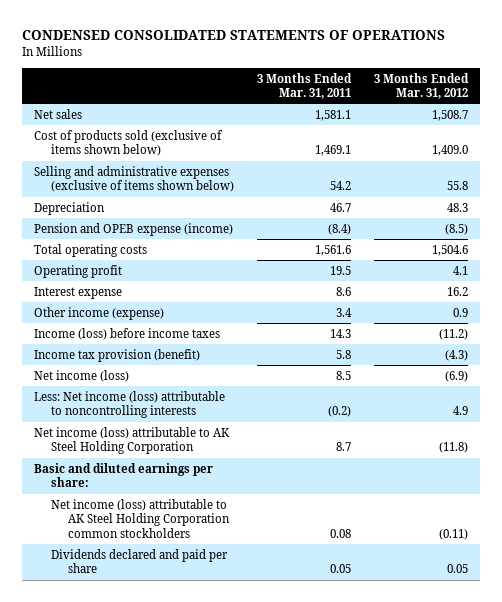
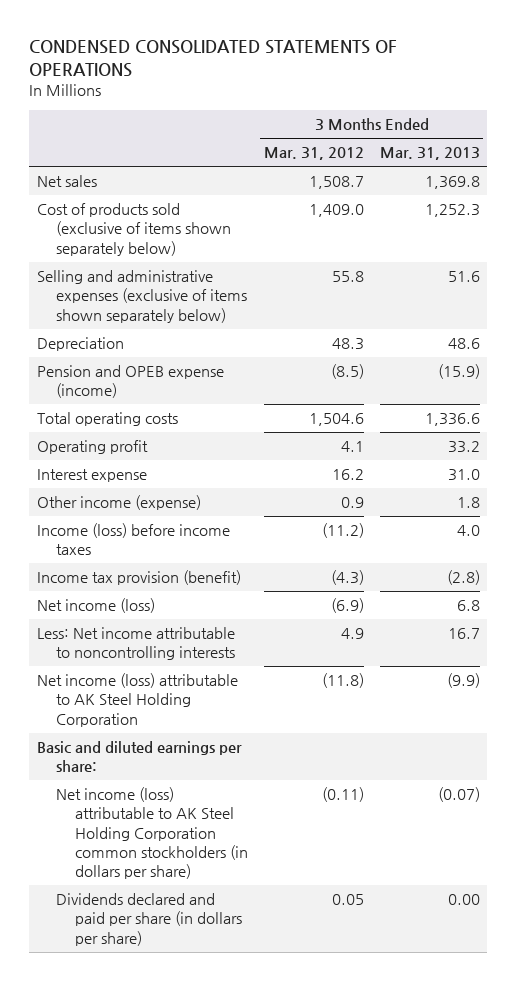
[256,72,352,100] 3 Months Ended Mar. 31, 2011 -> none
none -> [379,147,480,161] Mar. 31, 2013
[33,129,223,157] Cost of products sold (exclusive of items shown below) -> [36,203,232,256] Cost of products sold (exclusive of items shown separately below)
[33,165,234,193] Selling and administrative expenses (exclusive of items shown below) -> [36,270,248,323] Selling and administrative expenses (exclusive of items shown separately below)
[33,390,225,419] Less: Net income (loss) attributable to noncontrolling interests -> [36,627,236,661] Less: Net income attributable to noncontrolling interests
[50,498,230,538] Net income (loss) attributable to AK Steel Holding Corporation common stockholders -> [56,787,249,880] Net income (loss) attributable to AK Steel Holding Corporation common stockholders (in dollars per share)
[50,548,228,574] Dividends declared and paid per share -> [56,893,243,946] Dividends declared and paid per share (in dollars per share)

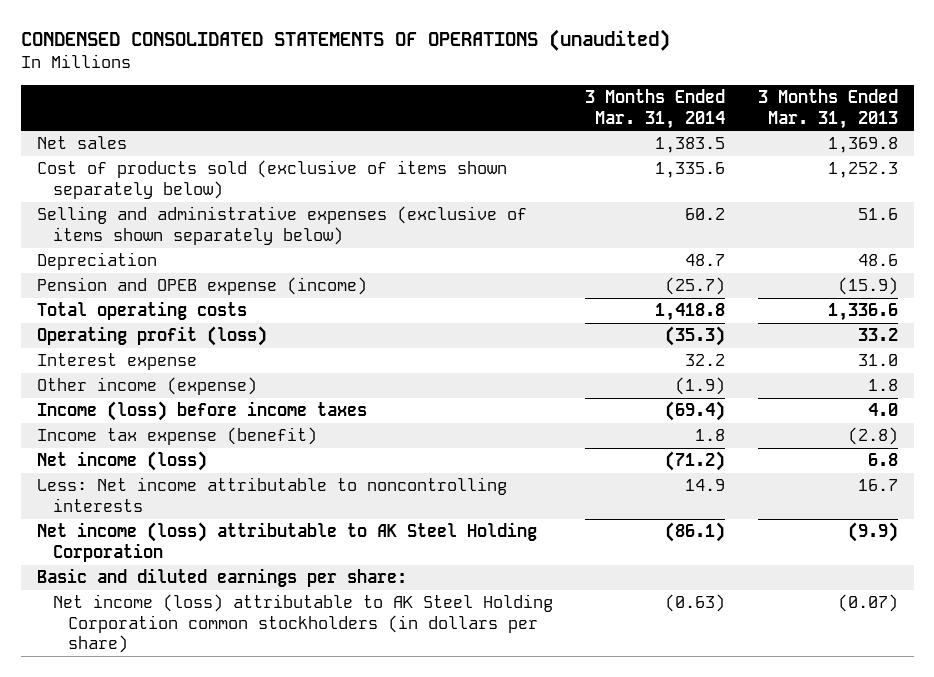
[29,40,398,78] CONDENSED CONSOLIDATED STATEMENTS OF OPERATIONS -> [20,29,670,52] CONDENSED CONSOLIDATED STATEMENTS OF OPERATIONS (unaudited)
[263,147,364,161] Mar. 31, 2012 -> none
none -> [585,88,726,129] 3 Months Ended Mar. 31, 2014
[36,440,148,455] Operating profit -> [36,326,267,347] Operating profit (loss)
[36,570,241,586] Income tax provision (benefit) -> [36,427,317,446] Income tax expense (benefit)
[56,893,243,946] Dividends declared and paid per share (in dollars per share) -> none

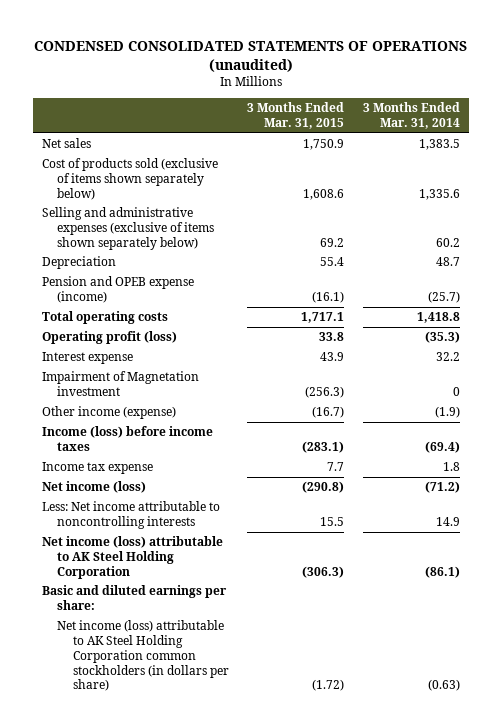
[757,88,898,129] 3 Months Ended Mar. 31, 2013 -> none
none -> [247,102,345,130] 3 Months Ended Mar. 31, 2015
none -> [41,371,199,397] Impairment of Magnetation investment
[36,427,317,446] Income tax expense (benefit) -> [41,462,153,475] Income tax expense

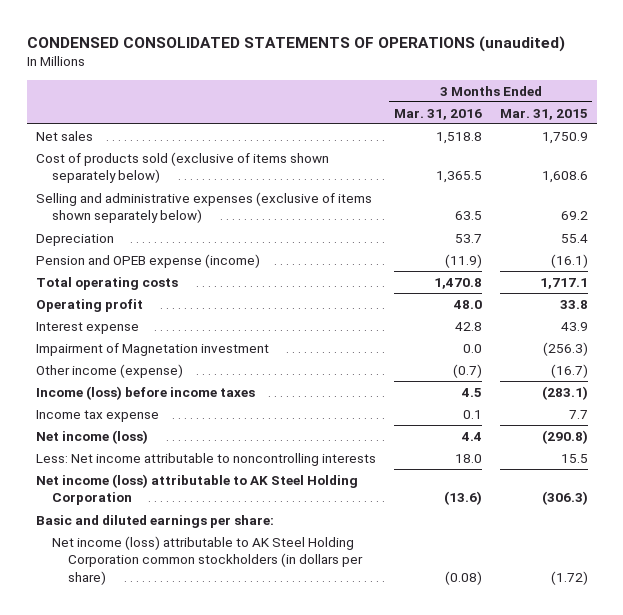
[362,102,460,130] 3 Months Ended Mar. 31, 2014 -> none
none -> [393,108,482,120] Mar. 31, 2016
[41,331,177,345] Operating profit (loss) -> [35,298,143,312] Operating profit

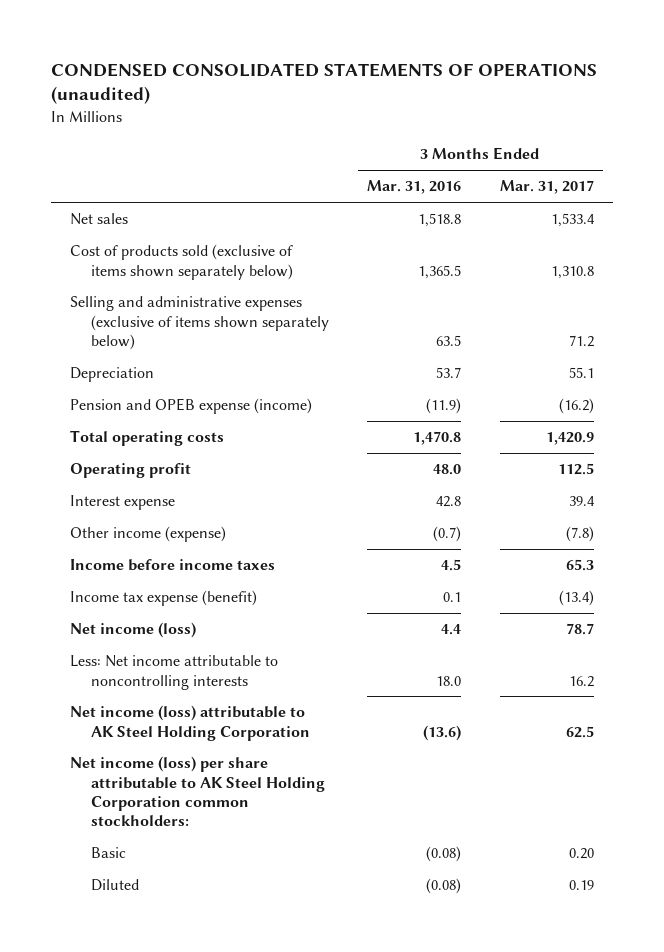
[499,108,588,120] Mar. 31, 2015 -> none
none -> [499,180,594,195] Mar. 31, 2017
[35,342,269,356] Impairment of Magnetation investment -> none
[35,385,255,400] Income (loss) before income taxes -> [69,559,275,572] Income before income taxes
[35,409,159,422] Income tax expense -> [69,590,257,607] Income tax expense (benefit)
[51,535,363,585] Net income (loss) attributable to AK Steel Holding Corporation common stockholders (in dollars per share) -> none
[35,514,274,528] Basic and diluted earnings per share: -> [69,756,325,827] Net income (loss) per share attributable to AK Steel Holding Corporation common stockholders:
none -> [90,847,126,859] Basic
none -> [90,879,139,892] Diluted

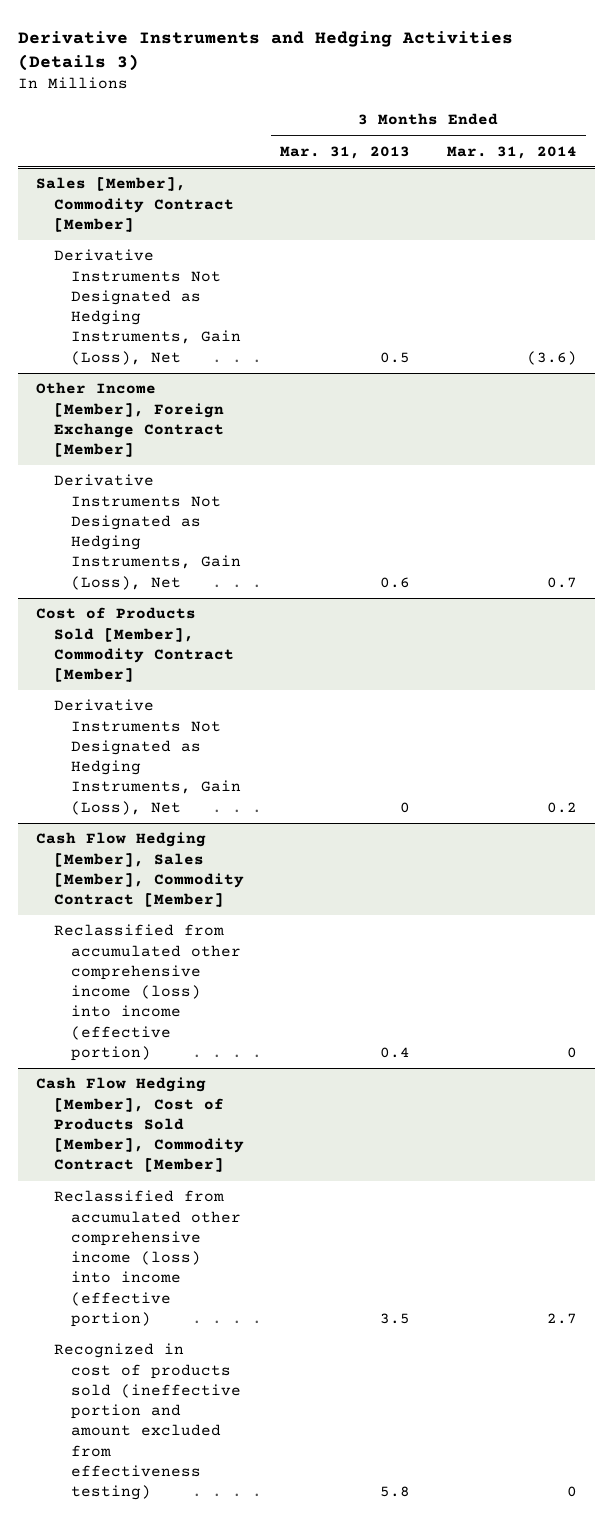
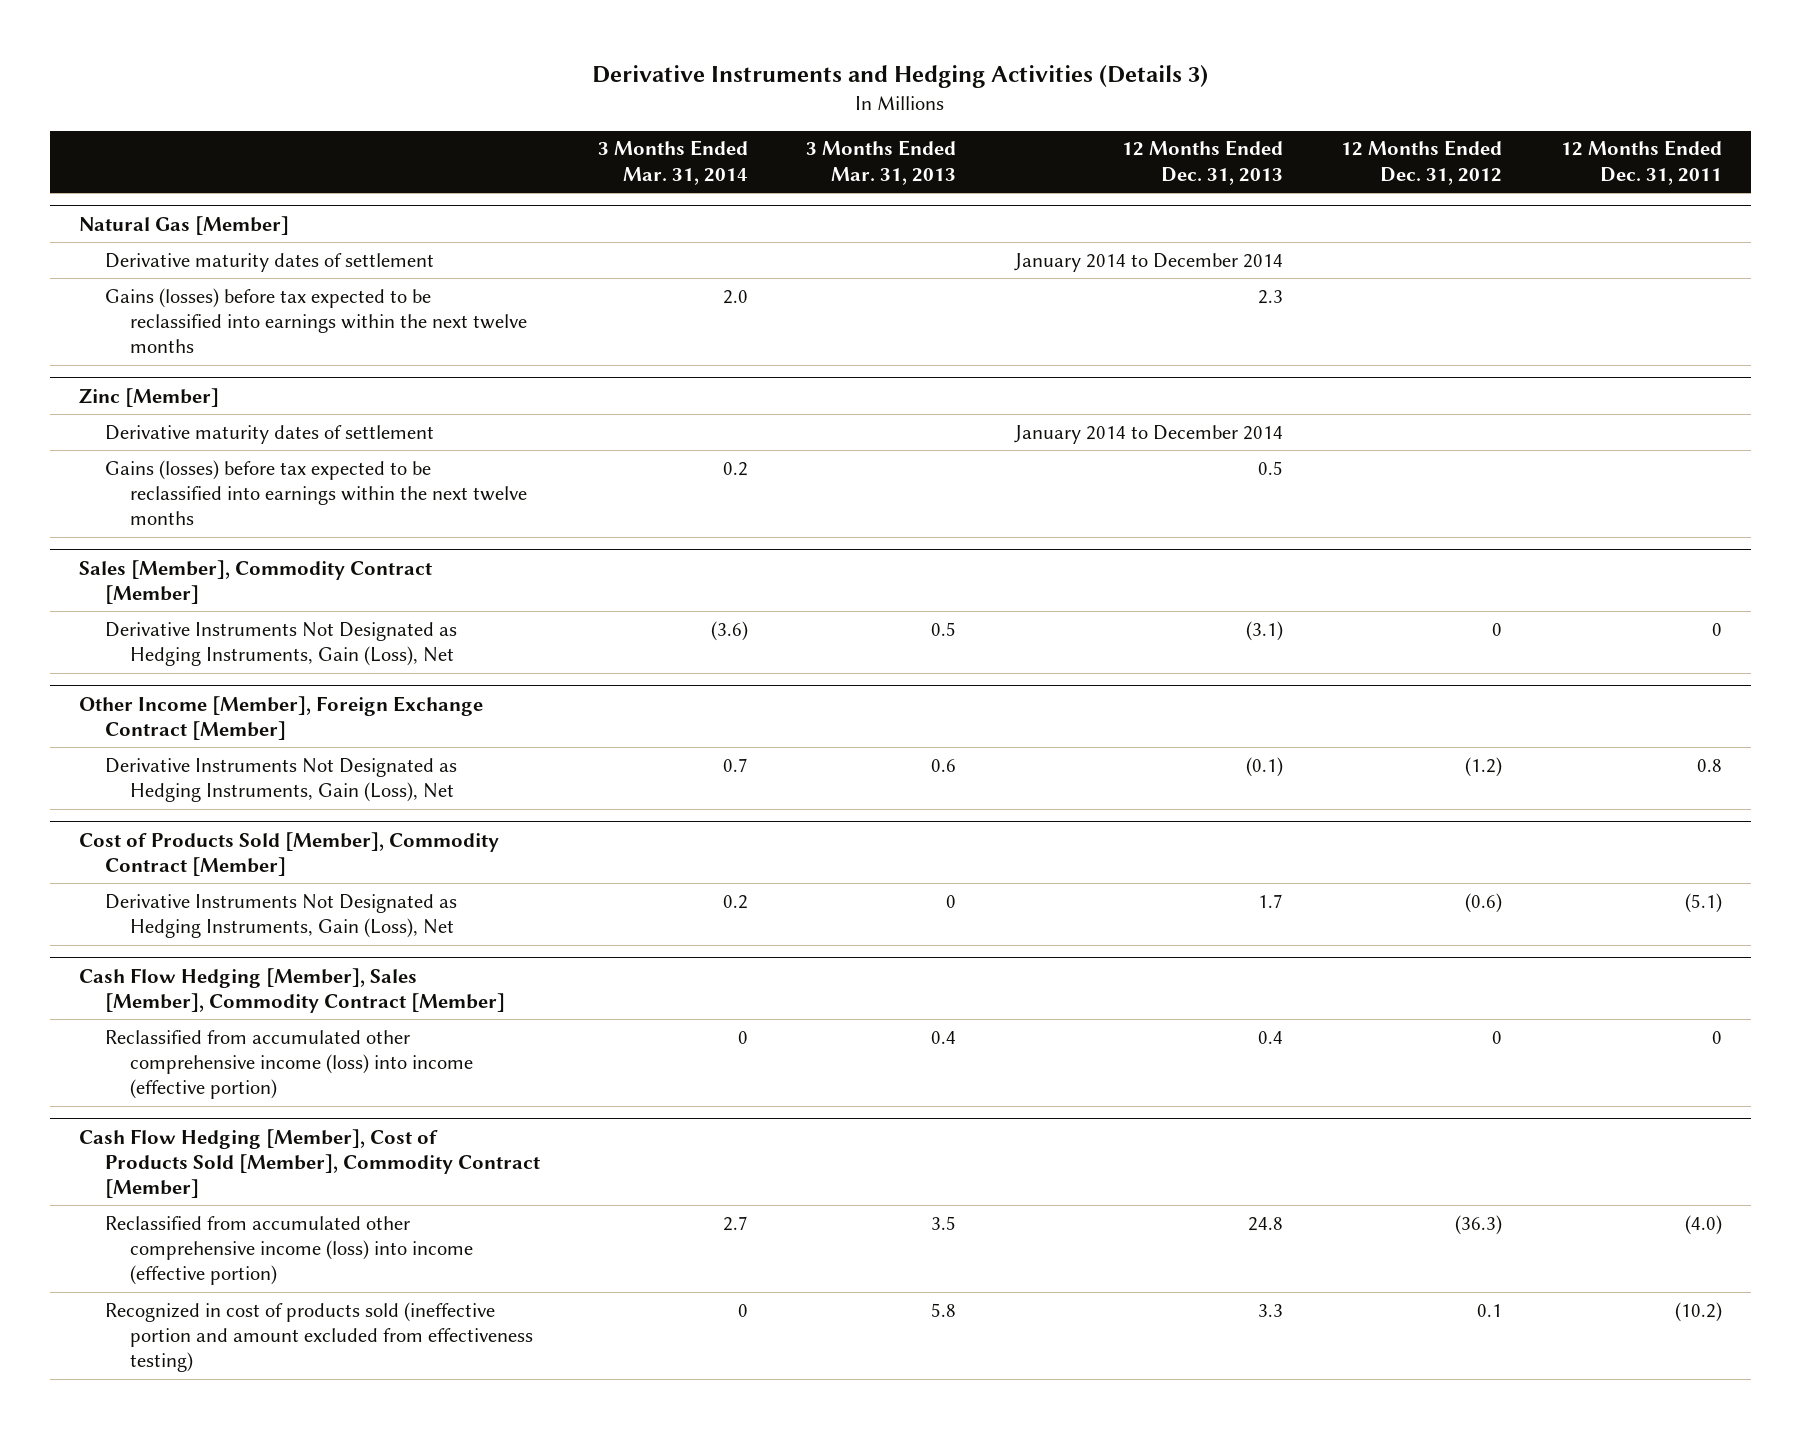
none -> [1121,140,1283,185] 12 Months Ended Dec. 31, 2013
none -> [1341,140,1503,185] 12 Months Ended Dec. 31, 2012
none -> [1560,140,1722,185] 12 Months Ended Dec. 31, 2011
none -> [79,215,290,235] Natural Gas [Member]
none -> [104,252,434,272] Derivative maturity dates of settlement
none -> [104,287,528,354] Gains (losses) before tax expected to be reclassified into earnings within the next twelve months
none -> [79,387,220,407] Zinc [Member]
none -> [104,424,434,444] Derivative maturity dates of settlement
none -> [104,459,528,526] Gains (losses) before tax expected to be reclassified into earnings within the next twelve months

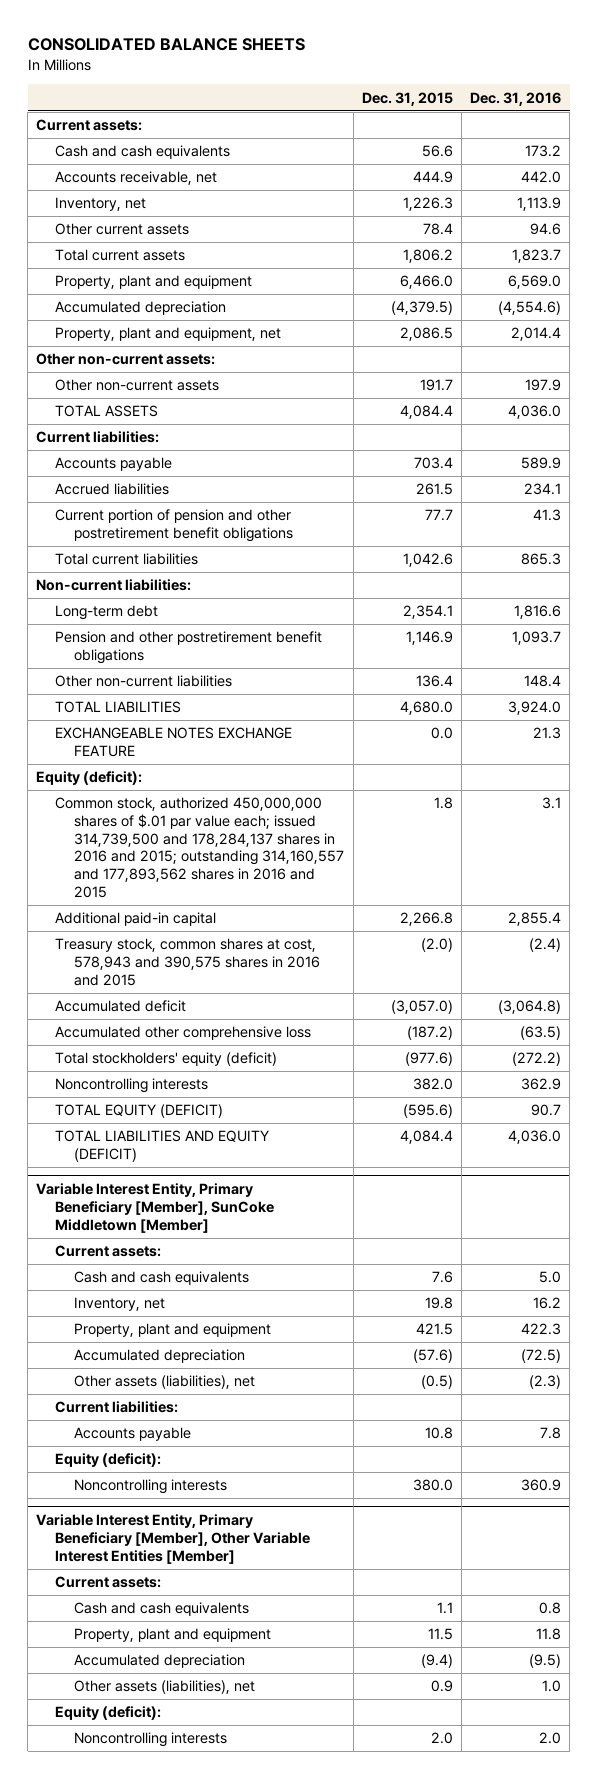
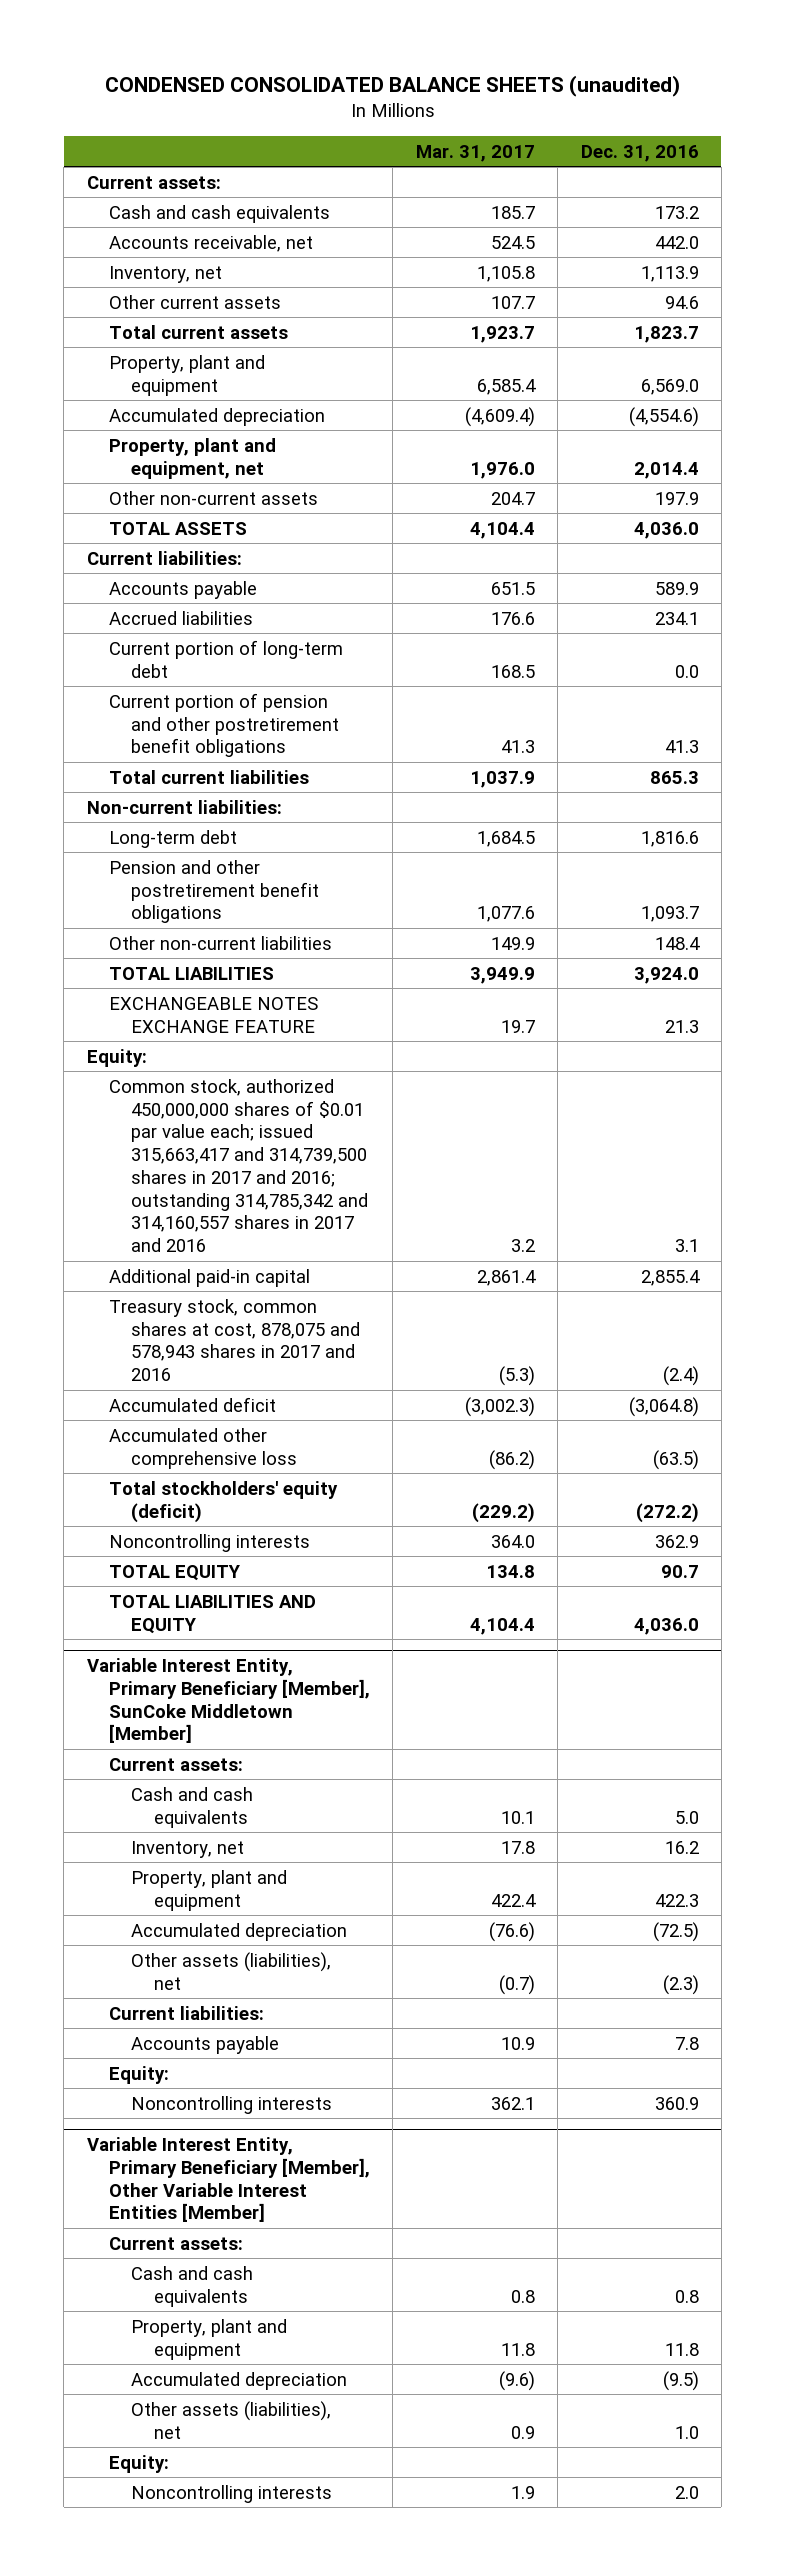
[27,38,305,52] CONSOLIDATED BALANCE SHEETS -> [104,75,680,98] CONDENSED CONSOLIDATED BALANCE SHEETS (unaudited)
[361,91,453,106] Dec. 31, 2015 -> none
none -> [415,144,535,162] Mar. 31, 2017
[36,353,216,366] Other non-current assets: -> none
none -> [109,639,344,678] Current portion of long-term debt
[36,771,143,786] Equity (deficit): -> [86,1048,147,1067] Equity:
[55,797,345,898] Common stock, authorized 450,000,000 shares of $.01 par value each; issued 314,739,500 and 178,284,137 shares in 2016 and 2015; outstanding 314,160,557 and 177,893,562 shares in 2016 and 2015 -> [109,1078,369,1253] Common stock, authorized 450,000,000 shares of $0.01 par value each; issued 315,663,417 and 314,739,500 shares in 2017 and 2016; outstanding 314,785,342 and 314,160,557 shares in 2017 and 2016
[55,938,321,986] Treasury stock, common shares at cost, 578,943 and 390,575 shares in 2016 and 2015 -> [109,1298,361,1382] Treasury stock, common shares at cost, 878,075 and 578,943 shares in 2017 and 2016
[55,1104,224,1119] TOTAL EQUITY (DEFICIT) -> [109,1564,241,1581] TOTAL EQUITY
[55,1130,270,1162] TOTAL LIABILITIES AND EQUITY (DEFICIT) -> [109,1594,317,1634] TOTAL LIABILITIES AND EQUITY
[55,1453,162,1468] Equity (deficit): -> [109,2065,170,2084] Equity:
[55,1706,162,1721] Equity (deficit): -> [109,2454,170,2473] Equity:

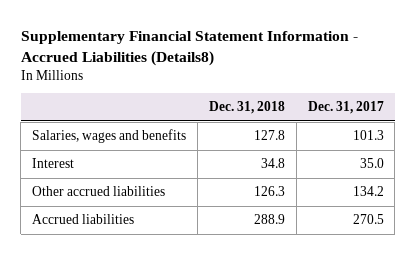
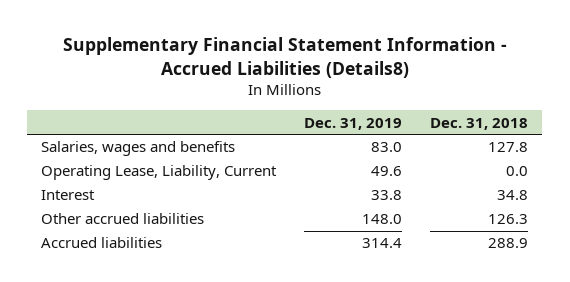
[307,101,384,115] Dec. 31, 2017 -> none
none -> [304,117,403,130] Dec. 31, 2019
none -> [41,165,278,181] Operating Lease, Liability, Current

